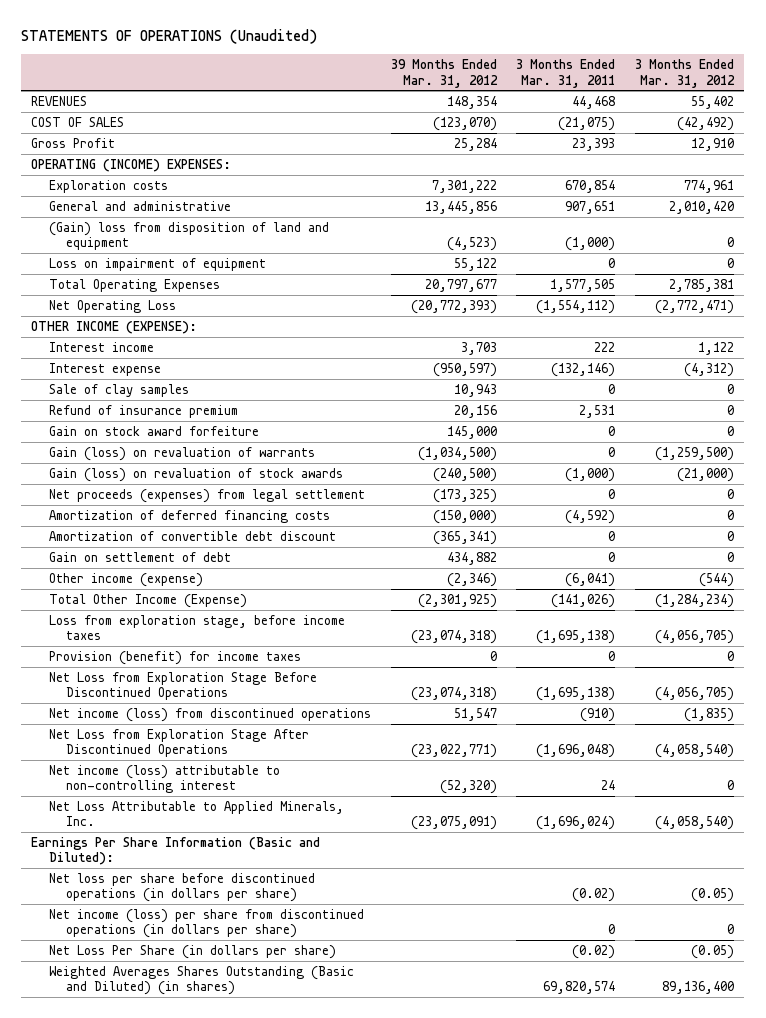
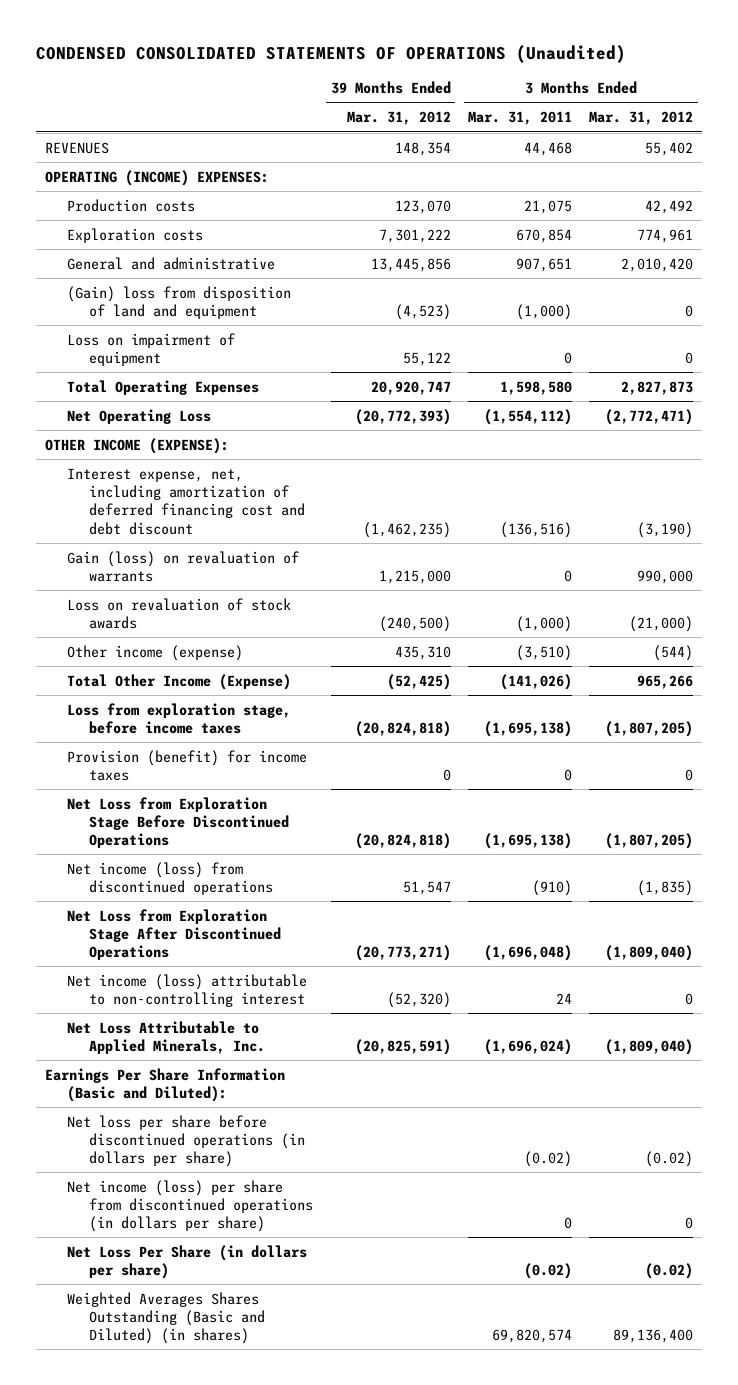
[21,29,318,45] STATEMENTS OF OPERATIONS (Unaudited) -> [36,45,627,64] CONDENSED CONSOLIDATED STATEMENTS OF OPERATIONS (Unaudited)
[31,116,125,127] COST OF SALES -> none
[31,137,116,148] Gross Profit -> none
none -> [67,198,196,212] Production costs
[424,278,497,292] 20,797,677 -> [370,380,451,395] 20,920,747
[550,278,616,292] 1,577,505 -> [500,380,573,395] 1,598,580
[669,278,735,292] 2,785,381 -> [621,380,694,395] 2,827,873
[48,341,154,352] Interest income -> none
[48,362,161,376] Interest expense -> none
[48,383,189,397] Sale of clay samples -> none
[48,404,238,418] Refund of insurance premium -> none
[48,425,259,436] Gain on stock award forfeiture -> none
[48,488,365,503] Net proceeds (expenses) from legal settlement -> none
[48,509,330,523] Amortization of deferred financing costs -> none
[48,530,336,541] Amortization of convertible debt discount -> none
[48,551,231,562] Gain on settlement of debt -> none
none -> [67,467,306,535] Interest expense, net, including amortization of deferred financing cost and debt discount
[417,446,497,461] (1,034,500) -> [378,569,451,584] 1,215,000
[655,446,735,461] (1,259,500) -> [637,569,694,584] 990,000
[48,467,343,482] Gain (loss) on revaluation of stock awards -> [67,597,292,629] Loss on revaluation of stock awards
[446,572,497,587] (2,346) -> [394,645,451,660] 435,310
[565,572,616,587] (6,041) -> [516,644,573,661] (3,510)
[417,593,497,608] (2,301,925) -> [386,673,451,690] (52,425)
[655,593,735,608] (1,284,234) -> [637,674,694,689] 965,266
[410,630,497,645] (23,074,318) -> [354,720,451,737] (20,824,818)
[655,630,735,645] (4,056,705) -> [605,720,694,737] (1,807,205)
[410,687,497,702] (23,074,318) -> [354,833,451,850] (20,824,818)
[655,687,735,702] (4,056,705) -> [605,833,694,850] (1,807,205)
[410,744,497,759] (23,022,771) -> [354,945,451,962] (20,773,271)
[655,744,735,759] (4,058,540) -> [605,945,694,962] (1,809,040)
[410,816,497,831] (23,075,091) -> [354,1038,451,1055] (20,825,591)
[655,816,735,831] (4,058,540) -> [605,1038,694,1055] (1,809,040)
[691,888,735,903] (0.05) -> [645,1151,694,1168] (0.02)
[691,944,735,959] (0.05) -> [645,1262,694,1279] (0.02)

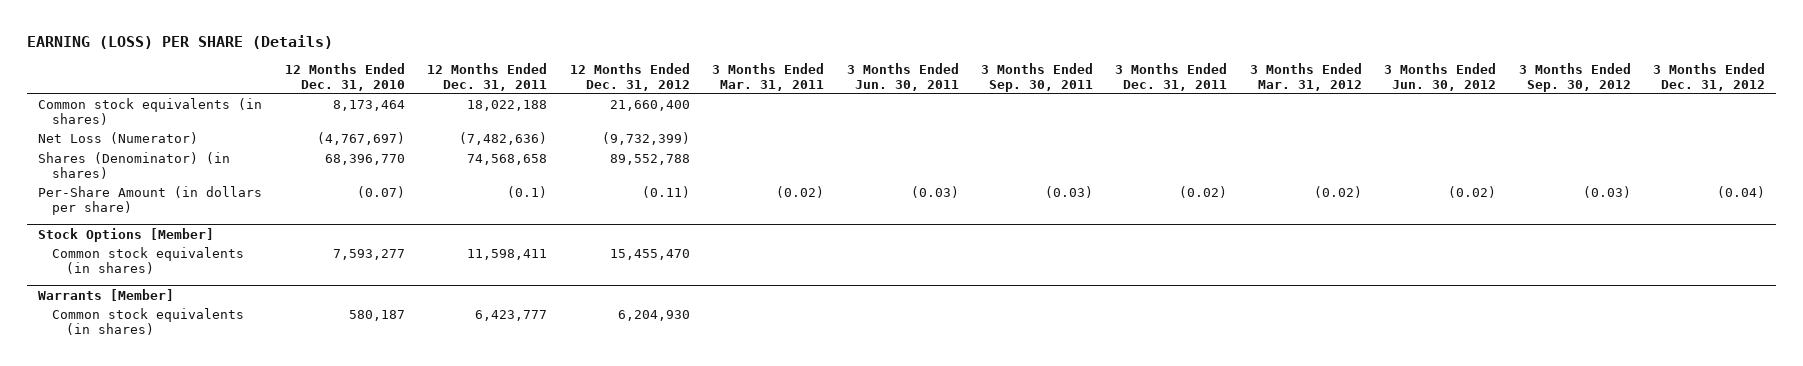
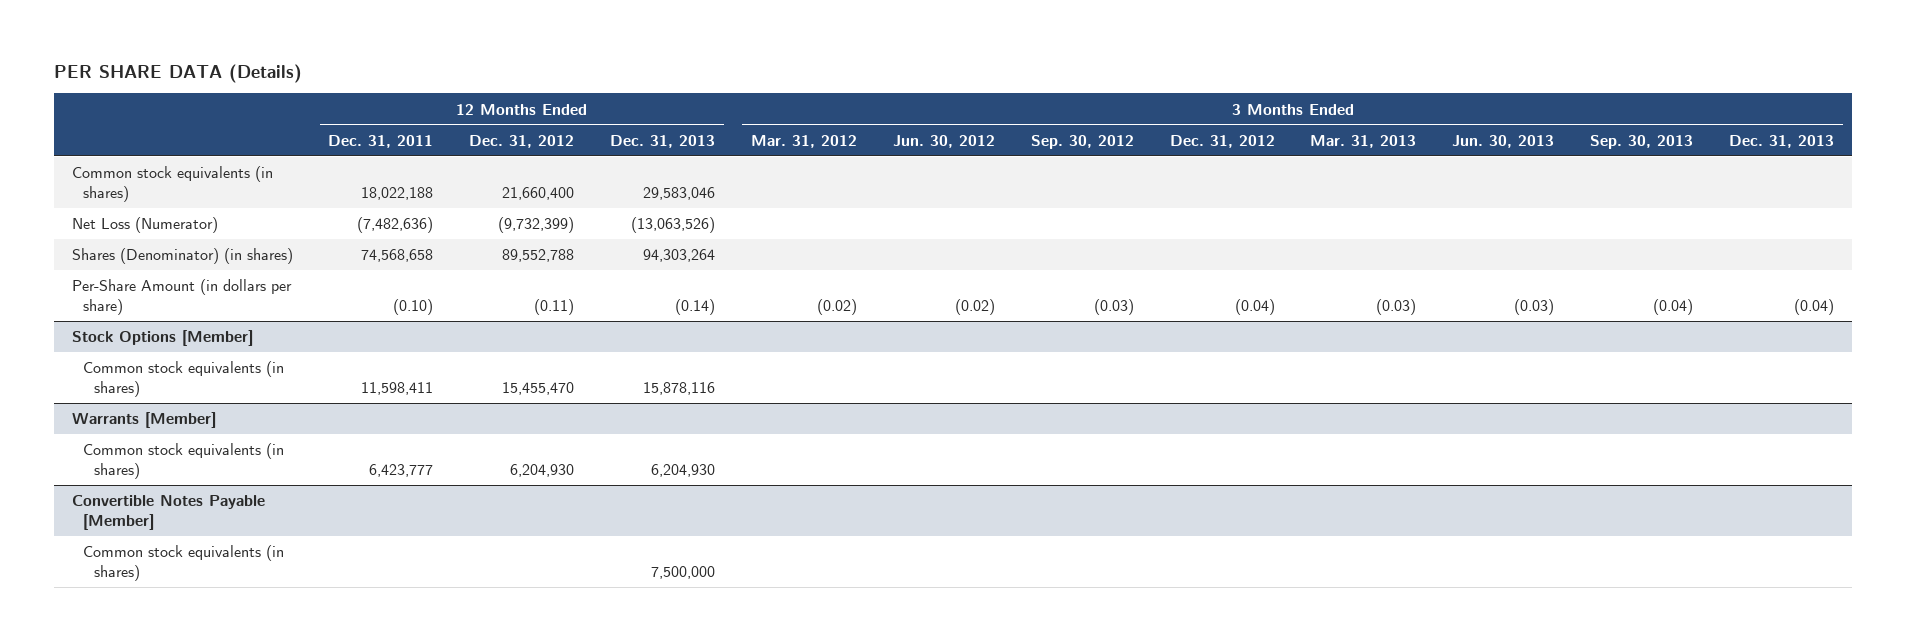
[27,34,334,49] EARNING (LOSS) PER SHARE (Details) -> [53,63,302,83] PER SHARE DATA (Details)
[284,62,405,91] 12 Months Ended Dec. 31, 2010 -> none
[712,62,825,91] 3 Months Ended Mar. 31, 2011 -> none
[846,62,959,91] 3 Months Ended Jun. 30, 2011 -> none
[980,62,1093,92] 3 Months Ended Sep. 30, 2011 -> none
[1115,62,1228,91] 3 Months Ended Dec. 31, 2011 -> none
none -> [610,134,716,148] Dec. 31, 2013
none -> [1310,134,1417,148] Mar. 31, 2013
none -> [1452,134,1555,148] Jun. 30, 2013
none -> [1590,134,1694,149] Sep. 30, 2013
none -> [1728,134,1834,148] Dec. 31, 2013
[507,186,548,199] (0.1) -> [393,298,434,315] (0.10)
none -> [71,495,265,530] Convertible Notes Payable [Member]
none -> [82,545,284,581] Common stock equivalents (in shares)

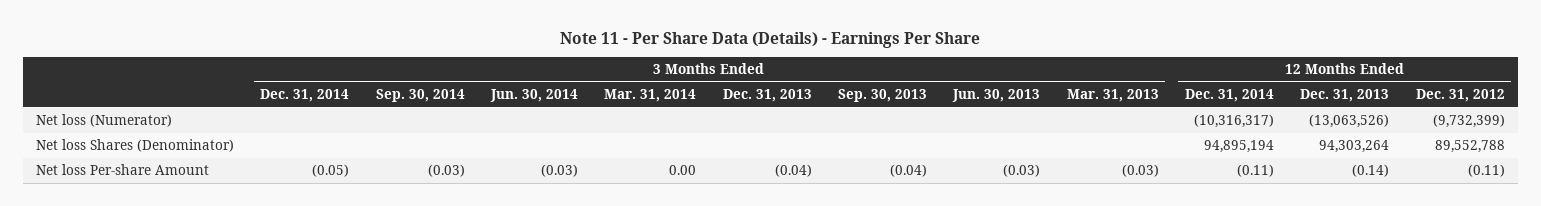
[53,63,302,83] PER SHARE DATA (Details) -> [560,31,981,48] Note 11 - Per Share Data (Details) - Earnings Per Share
[328,134,434,148] Dec. 31, 2011 -> none
[751,134,858,148] Mar. 31, 2012 -> none
[892,134,995,148] Jun. 30, 2012 -> none
[1030,134,1134,149] Sep. 30, 2012 -> none
[1169,134,1275,148] Dec. 31, 2012 -> none
none -> [260,89,350,103] Dec. 31, 2014
none -> [375,89,465,103] Sep. 30, 2014
none -> [489,89,578,103] Jun. 30, 2014
none -> [604,89,697,103] Mar. 31, 2014
none -> [1185,89,1275,103] Dec. 31, 2014
[71,166,273,202] Common stock equivalents (in shares) -> none
[71,330,253,347] Stock Options [Member] -> none
[82,361,284,397] Common stock equivalents (in shares) -> none
[71,412,216,429] Warrants [Member] -> none
[82,443,284,479] Common stock equivalents (in shares) -> none
[71,495,265,530] Convertible Notes Payable [Member] -> none
[82,545,284,581] Common stock equivalents (in shares) -> none
[71,217,218,234] Net Loss (Numerator) -> [35,114,172,128] Net loss (Numerator)
[71,248,293,265] Shares (Denominator) (in shares) -> [35,139,234,153] Net loss Shares (Denominator)
[71,279,292,315] Per-Share Amount (in dollars per share) -> [35,164,209,176] Net loss Per-share Amount

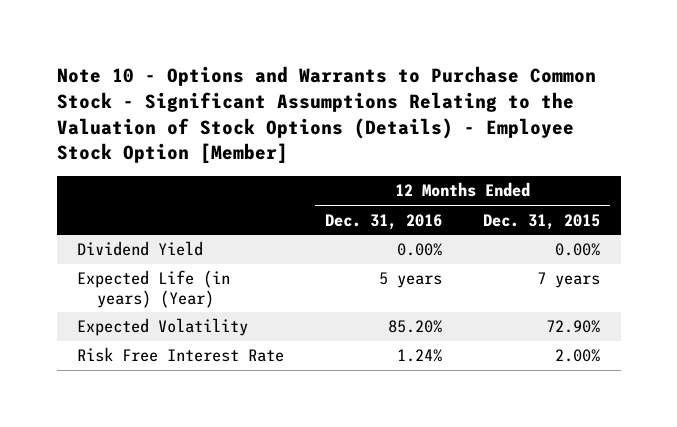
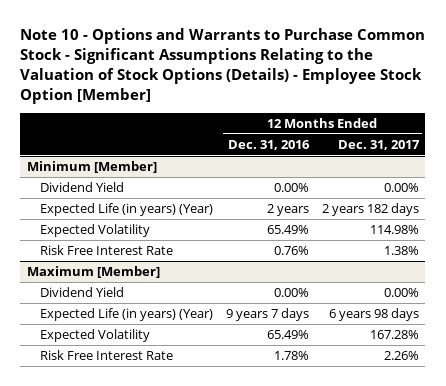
[483,213,601,230] Dec. 31, 2015 -> none
none -> [337,139,420,150] Dec. 31, 2017
none -> [26,161,157,174] Minimum [Member]
[379,272,443,289] 5 years -> [266,204,309,217] 2 years
[388,320,443,334] 85.20% -> [266,225,309,235] 65.49%
[397,349,443,363] 1.24% -> [273,246,309,256] 0.76%
none -> [26,266,160,279] Maximum [Member]
none -> [39,287,124,298] Dividend Yield
none -> [39,308,213,322] Expected Life (in years) (Year)
none -> [39,329,150,343] Expected Volatility
none -> [39,350,173,361] Risk Free Interest Rate

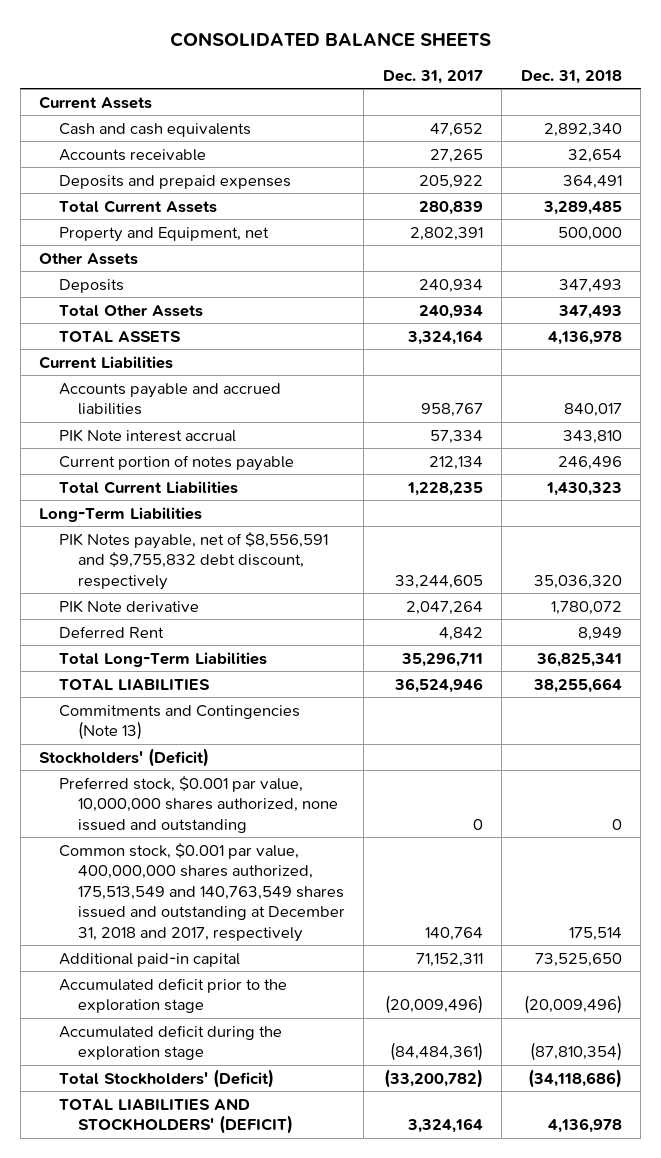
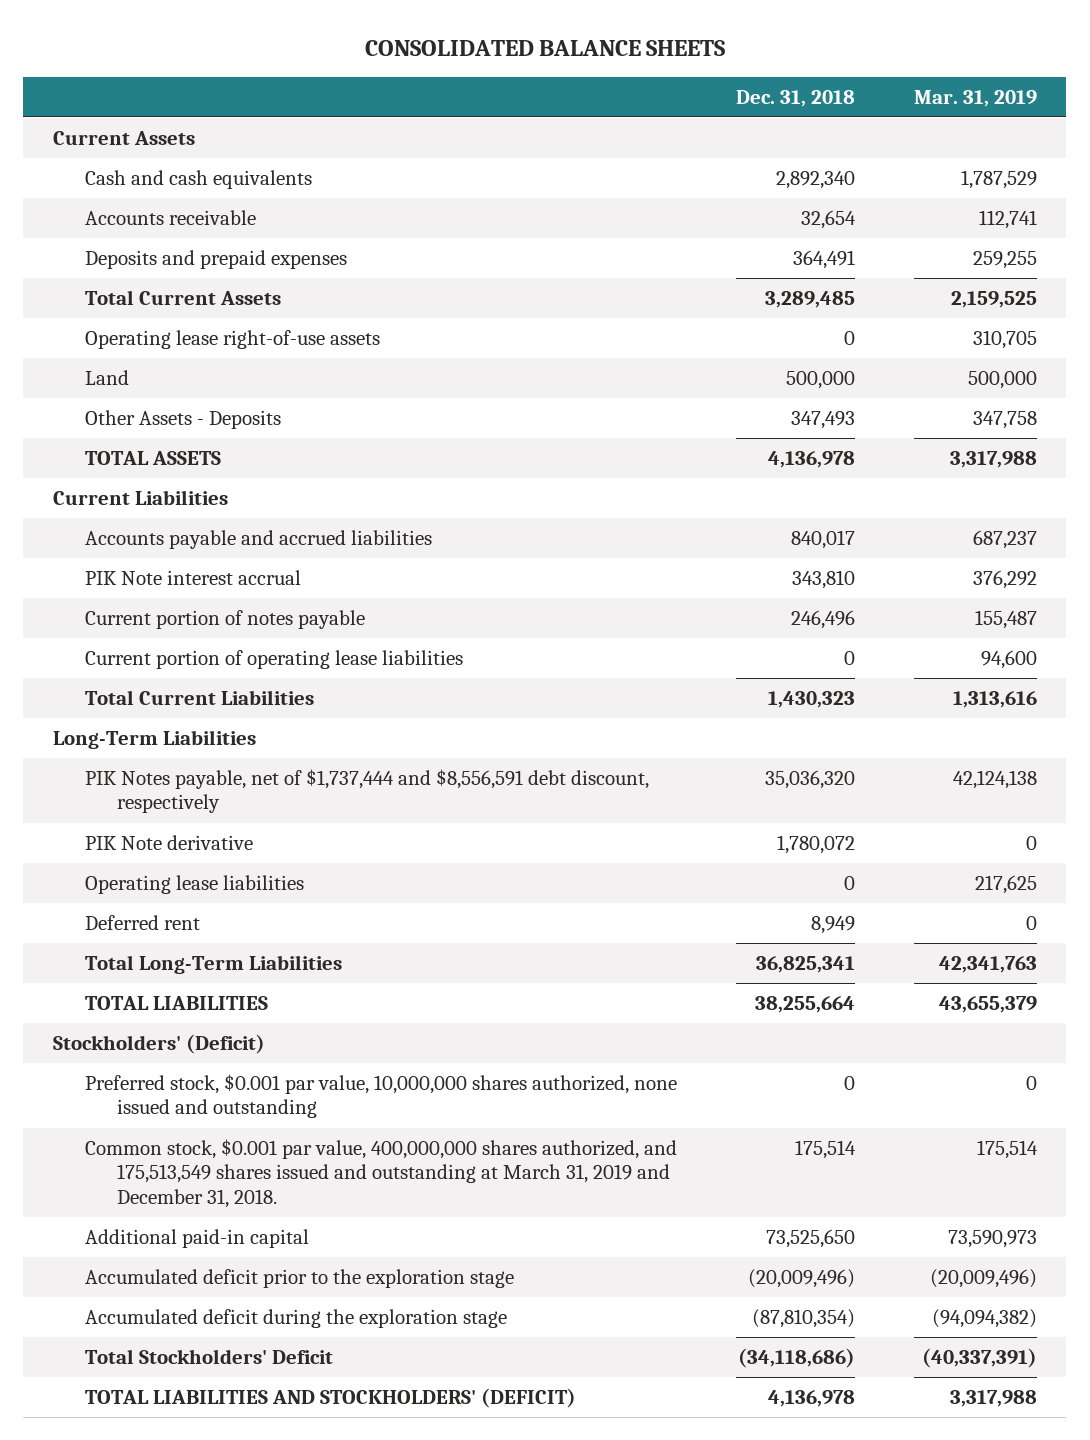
[382,69,483,84] Dec. 31, 2017 -> none
none -> [913,89,1037,107] Mar. 31, 2019
[39,252,139,265] Other Assets -> none
[58,304,203,317] Total Other Assets -> none
none -> [85,330,381,350] Operating lease right-of-use assets
[58,226,269,242] Property and Equipment, net -> [85,370,130,386] Land
[58,278,124,293] Deposits -> [85,410,282,430] Other Assets - Deposits
none -> [85,650,464,670] Current portion of operating lease liabilities
[58,531,328,590] PIK Notes payable, net of $8,556,591 and $9,755,832 debt discount, respectively -> [85,769,650,814] PIK Notes payable, net of $1,737,444 and $8,556,591 debt discount, respectively
none -> [85,875,305,895] Operating lease liabilities
[58,625,164,638] Deferred Rent -> [85,915,201,931] Deferred rent
[58,704,300,741] Commitments and Contingencies (Note 13) -> none
[58,842,345,942] Common stock, $0.001 par value, 400,000,000 shares authorized, 175,513,549 and 140,763,549 shares issued and outstanding at December 31, 2018 and 2017, respectively -> [85,1139,678,1208] Common stock, $0.001 par value, 400,000,000 shares authorized, and 175,513,549 shares issued and outstanding at March 31, 2019 and December 31, 2018.
[58,1068,274,1088] Total Stockholders' (Deficit) -> [85,1349,334,1365] Total Stockholders' Deficit

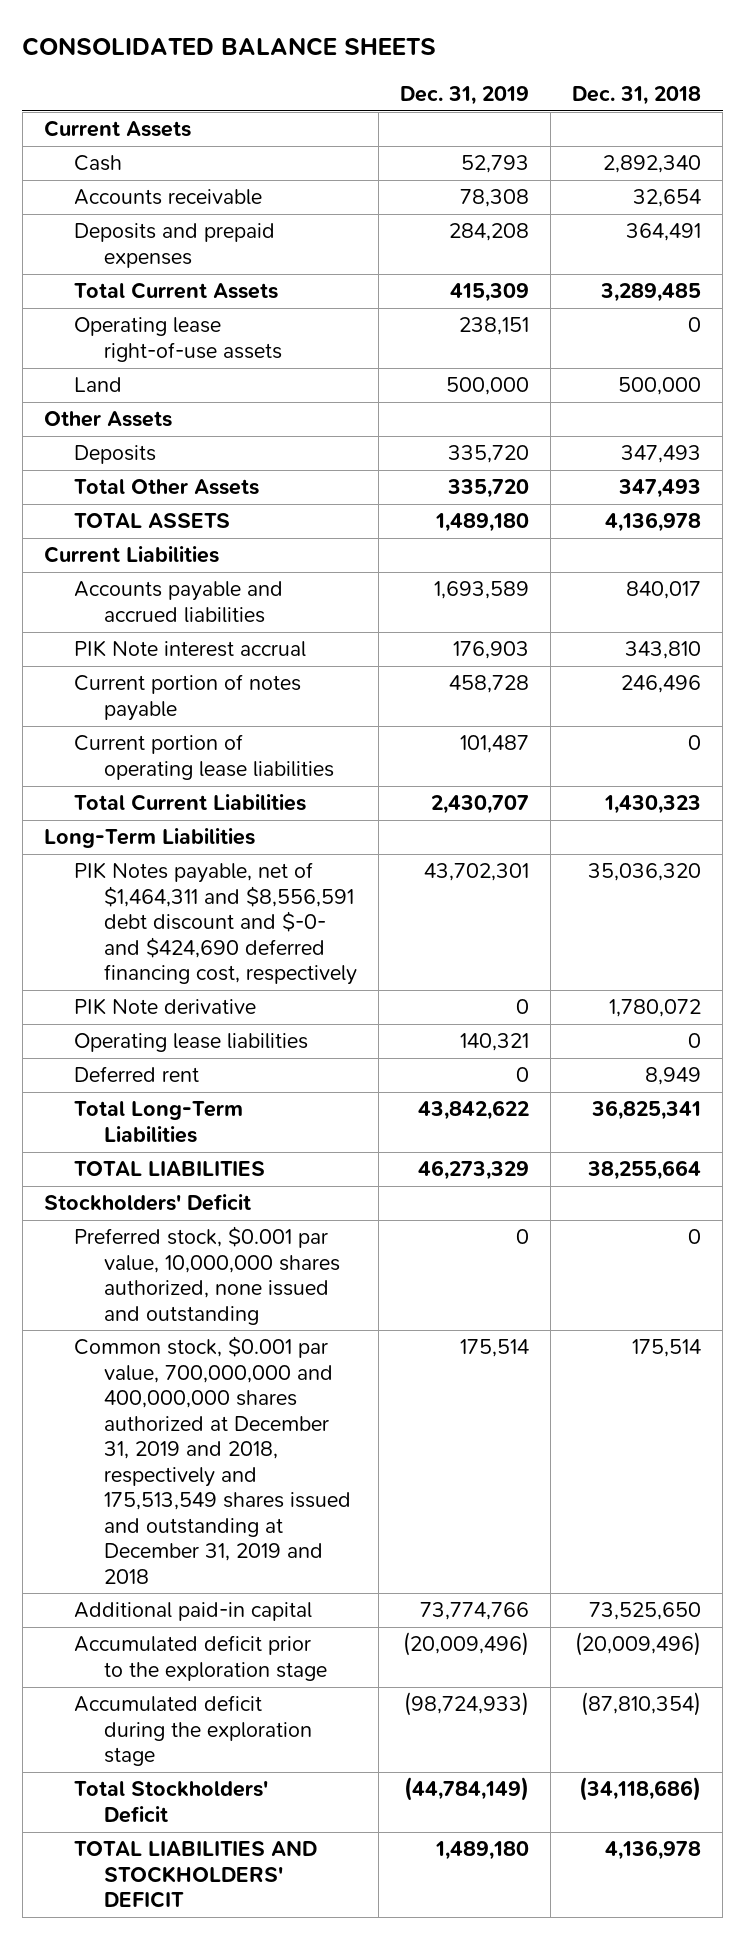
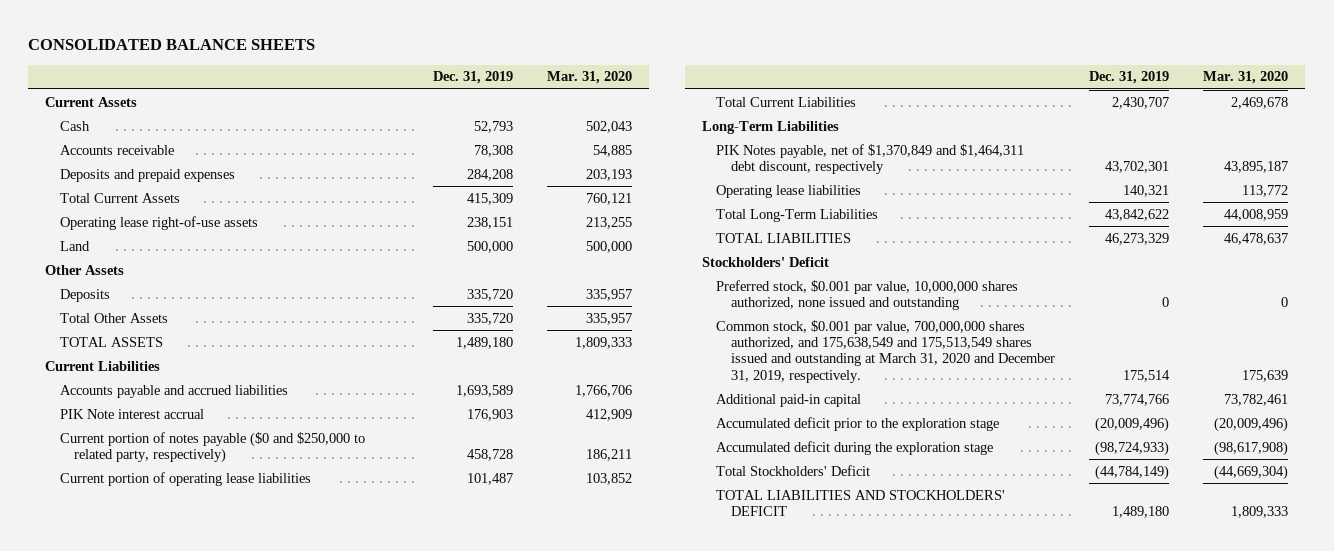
[572,86,702,106] Dec. 31, 2018 -> none
none -> [546,71,632,85] Mar. 31, 2020
[73,674,301,721] Current portion of notes payable -> [59,431,365,463] Current portion of notes payable ($0 and $250,000 to related party, respectively)
[73,998,256,1016] PIK Note derivative -> none
[73,862,357,986] PIK Notes payable, net of $1,464,311 and $8,556,591 debt discount and $-0- and $424,690 deferred financing cost, respectively -> [716,143,1025,174] PIK Notes payable, net of $1,370,849 and $1,464,311 debt discount, respectively
[73,1066,199,1083] Deferred rent -> none
[73,1336,351,1584] Common stock, $0.001 par value, 700,000,000 and 400,000,000 shares authorized at December 31, 2019 and 2018, respectively and 175,513,549 shares issued and outstanding at December 31, 2019 and 2018 -> [716,319,1055,383] Common stock, $0.001 par value, 700,000,000 shares authorized, and 175,638,549 and 175,513,549 shares issued and outstanding at March 31, 2020 and December 31, 2019, respectively.

